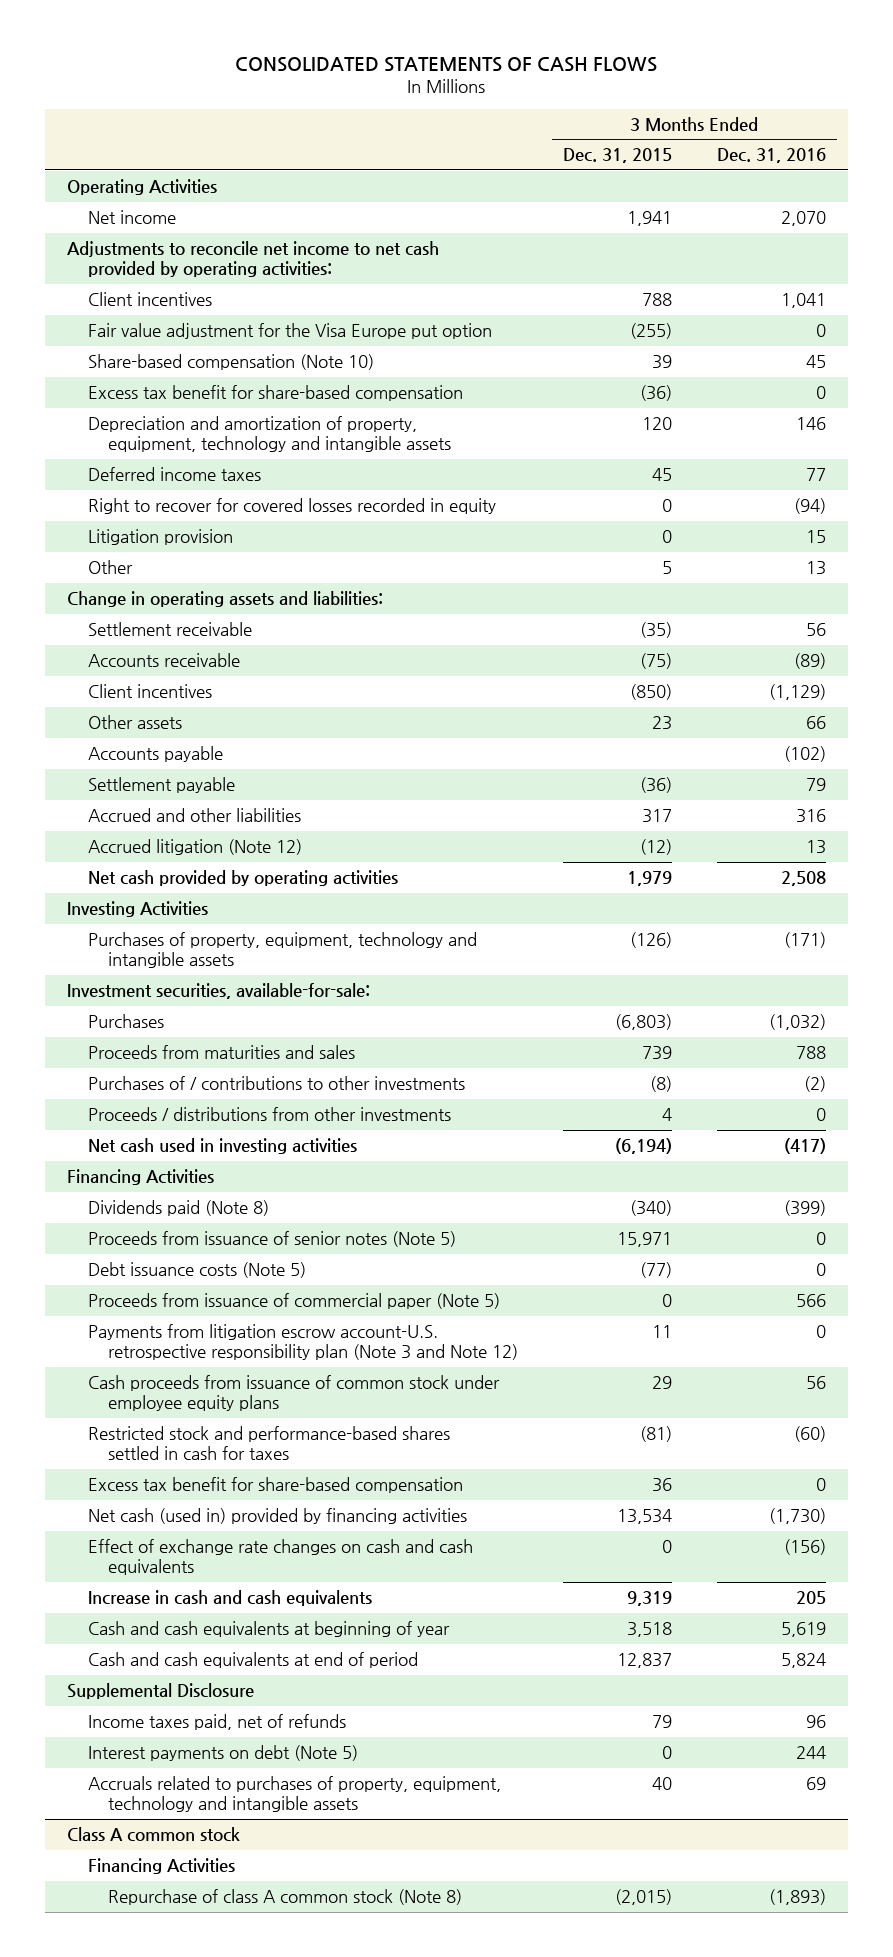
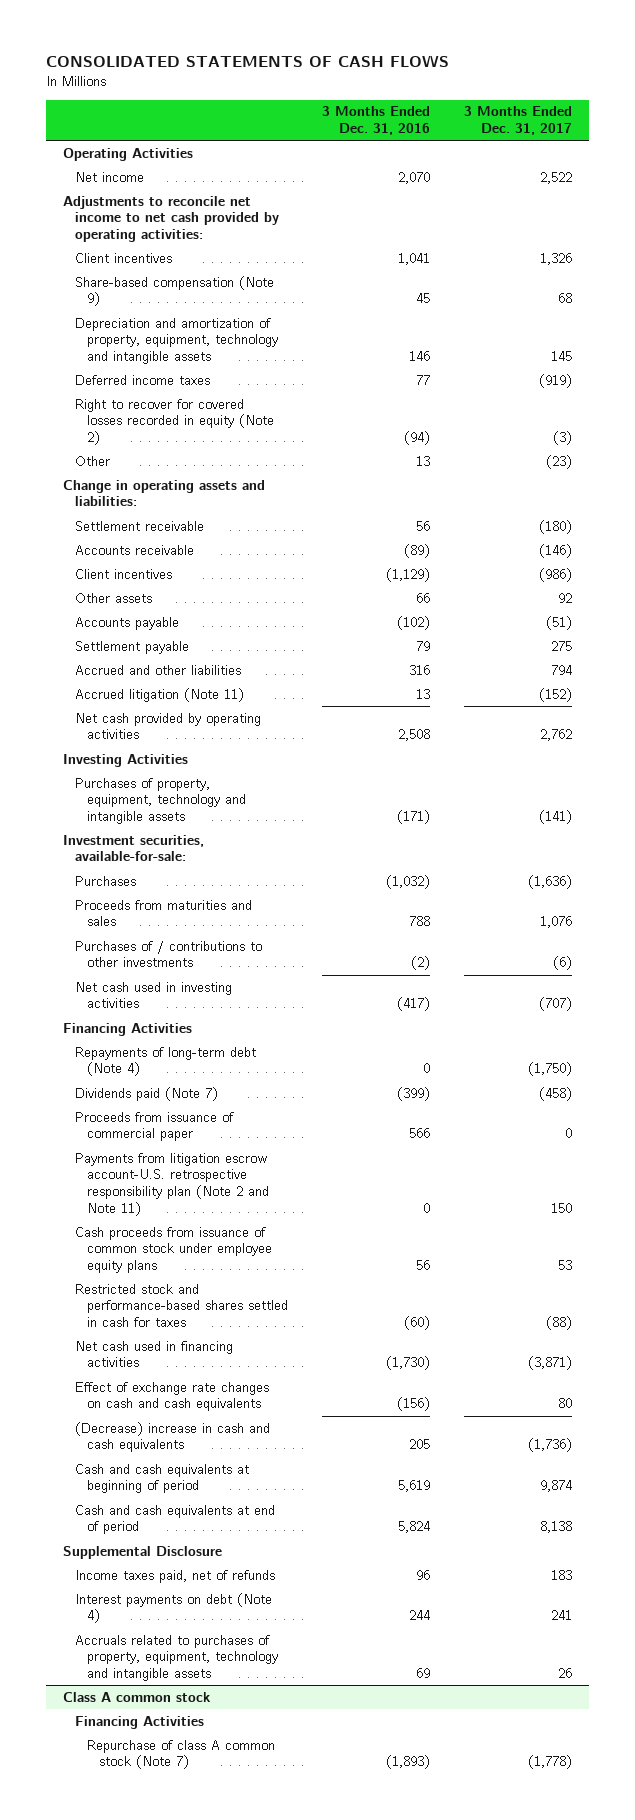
[562,148,672,164] Dec. 31, 2015 -> none
none -> [464,106,573,136] 3 Months Ended Dec. 31, 2017
[87,322,492,339] Fair value adjustment for the Visa Europe put option -> none
[87,384,463,401] Excess tax benefit for share-based compensation -> none
[87,353,374,370] Share-based compensation (Note 10) -> [74,275,274,307] Share-based compensation (Note 9)
[87,528,233,545] Litigation provision -> none
[87,497,496,514] Right to recover for covered losses recorded in equity -> [74,398,275,446] Right to recover for covered losses recorded in equity (Note 2)
[87,838,302,855] Accrued litigation (Note 12) -> [74,687,244,702] Accrued litigation (Note 11)
[87,1106,451,1121] Proceeds / distributions from other investments -> none
[87,1230,456,1247] Proceeds from issuance of senior notes (Note 5) -> none
[87,1261,306,1278] Debt issuance costs (Note 5) -> none
none -> [74,1046,256,1077] Repayments of long-term debt (Note 4)
[87,1199,269,1216] Dividends paid (Note 8) -> [74,1086,218,1101] Dividends paid (Note 7)
[87,1292,500,1309] Proceeds from issuance of commercial paper (Note 5) -> [74,1111,234,1142] Proceeds from issuance of commercial paper
[87,1323,519,1361] Payments from litigation escrow account-U.S. retrospective responsibility plan (Note 3 and Note 12) -> [74,1152,270,1216] Payments from litigation escrow account-U.S. retrospective responsibility plan (Note 2 and Note 11)
[87,1476,463,1493] Excess tax benefit for share-based compensation -> none
[87,1507,467,1524] Net cash (used in) provided by financing activities -> [74,1340,233,1368] Net cash used in financing activities
[87,1589,372,1606] Increase in cash and cash equivalents -> [74,1421,270,1453] (Decrease) increase in cash and cash equivalents
[87,1620,450,1637] Cash and cash equivalents at beginning of year -> [74,1463,249,1494] Cash and cash equivalents at beginning of period
[87,1744,358,1761] Interest payments on debt (Note 5) -> [74,1592,272,1624] Interest payments on debt (Note 4)
[108,1888,463,1905] Repurchase of class A common stock (Note 8) -> [87,1739,276,1770] Repurchase of class A common stock (Note 7)

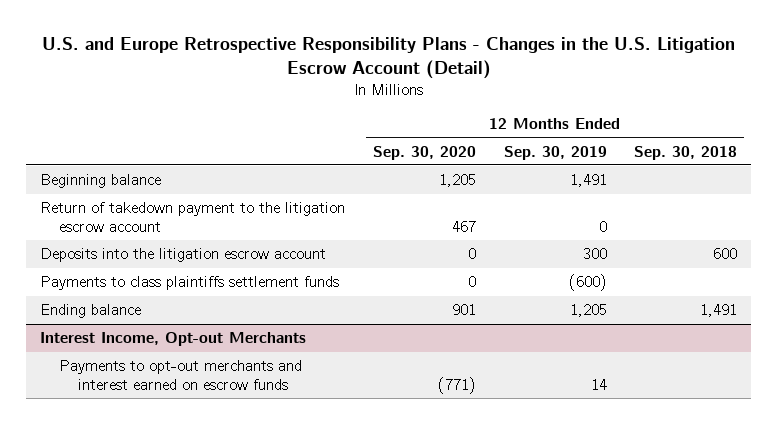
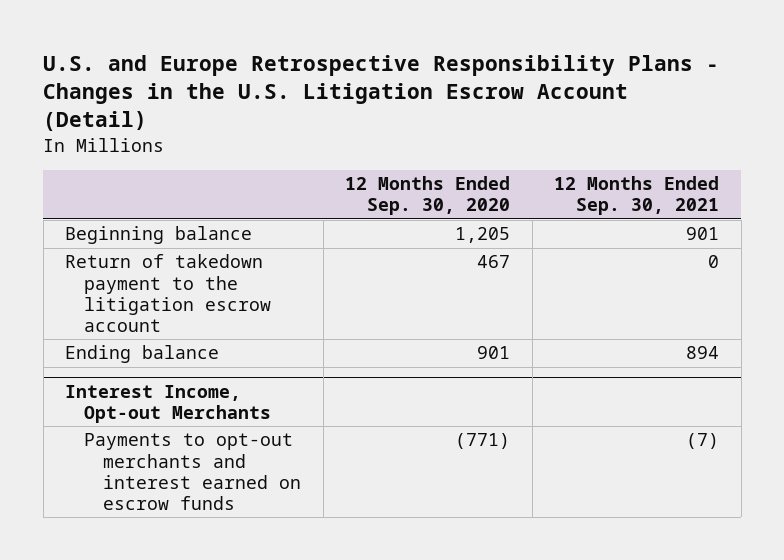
[503,145,607,160] Sep. 30, 2019 -> none
[634,145,738,160] Sep. 30, 2018 -> none
none -> [554,176,720,216] 12 Months Ended Sep. 30, 2021
[39,248,326,263] Deposits into the litigation escrow account -> none
[39,276,339,291] Payments to class plaintiffs settlement funds -> none

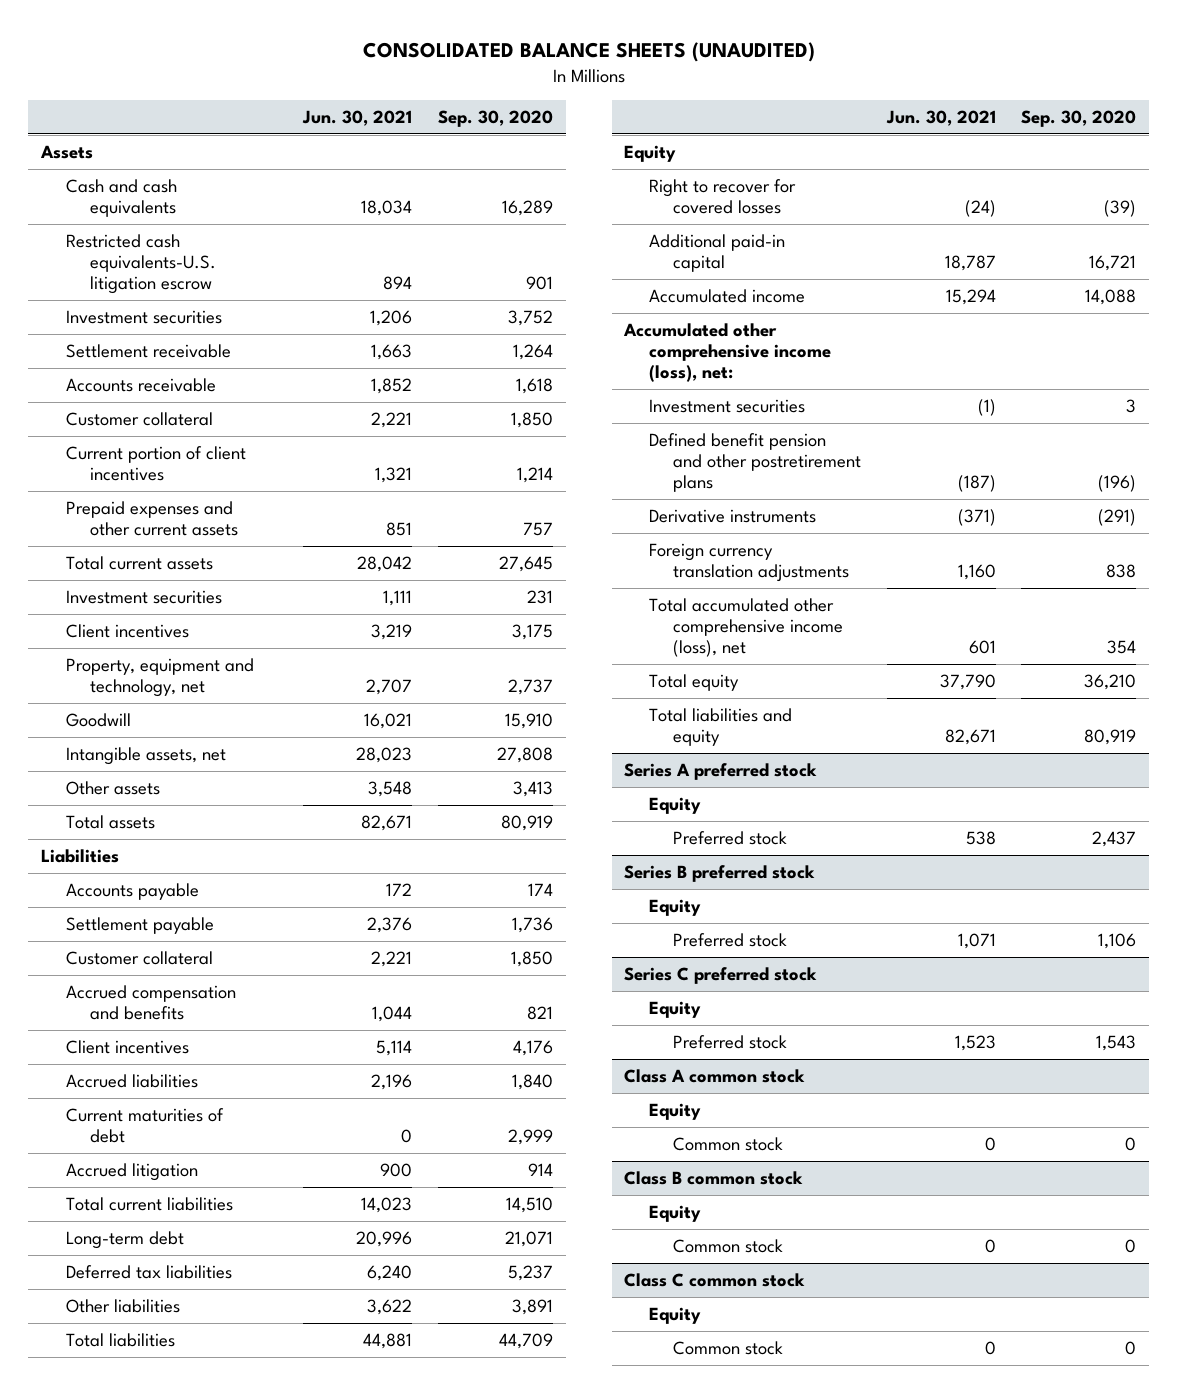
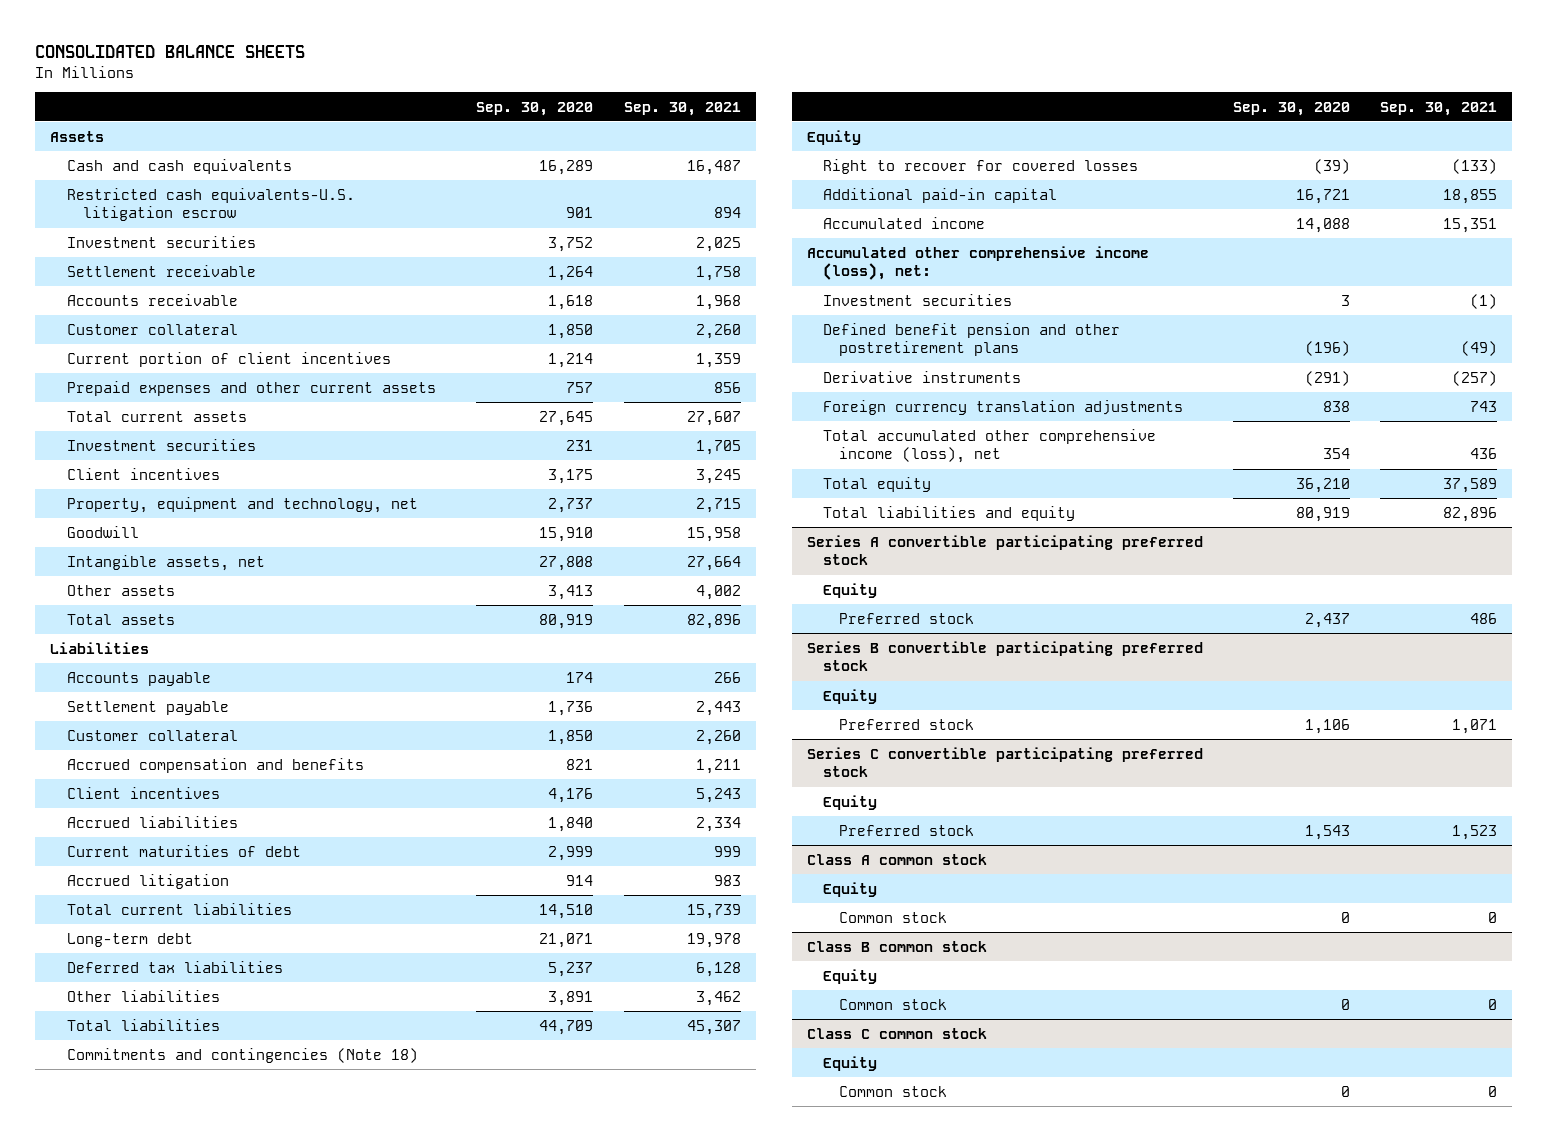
[362,42,815,63] CONSOLIDATED BALANCE SHEETS (UNAUDITED) -> [35,44,306,58] CONSOLIDATED BALANCE SHEETS
[302,110,413,127] Jun. 30, 2021 -> none
none -> [623,101,741,116] Sep. 30, 2021
none -> [66,1047,418,1063] Commitments and contingencies (Note 18)
[624,762,818,780] Series A preferred stock -> [806,534,1203,566] Series A convertible participating preferred stock
[624,864,816,882] Series B preferred stock -> [806,640,1203,672] Series B convertible participating preferred stock
[624,966,818,984] Series C preferred stock -> [806,746,1203,778] Series C convertible participating preferred stock

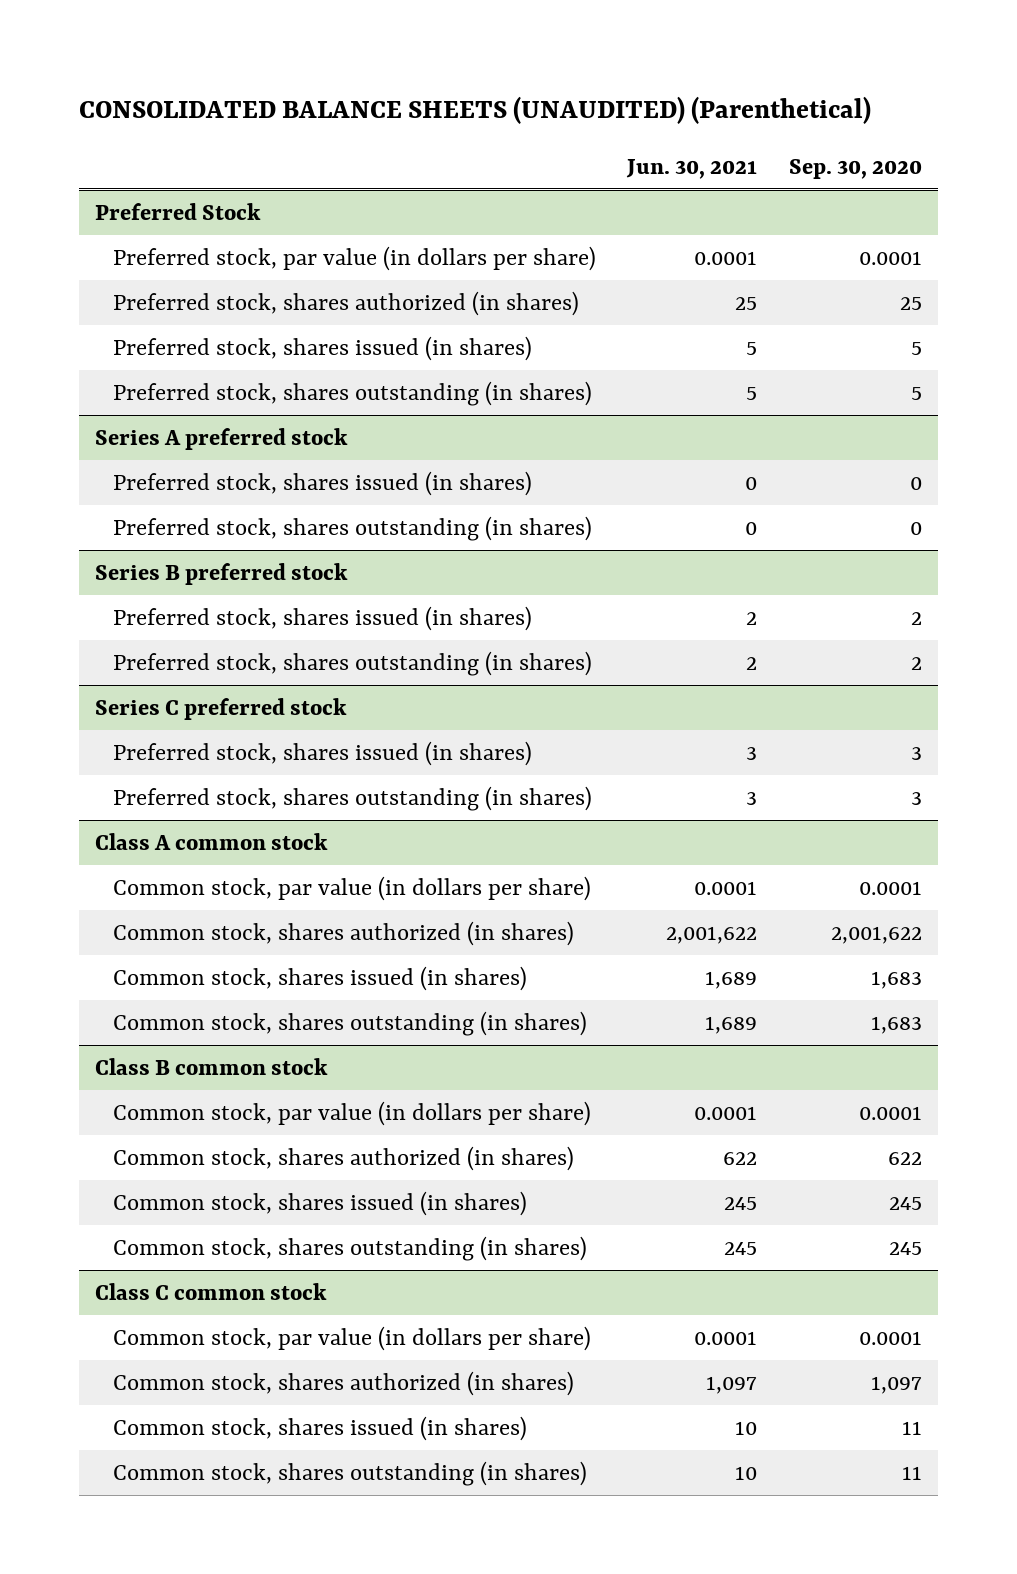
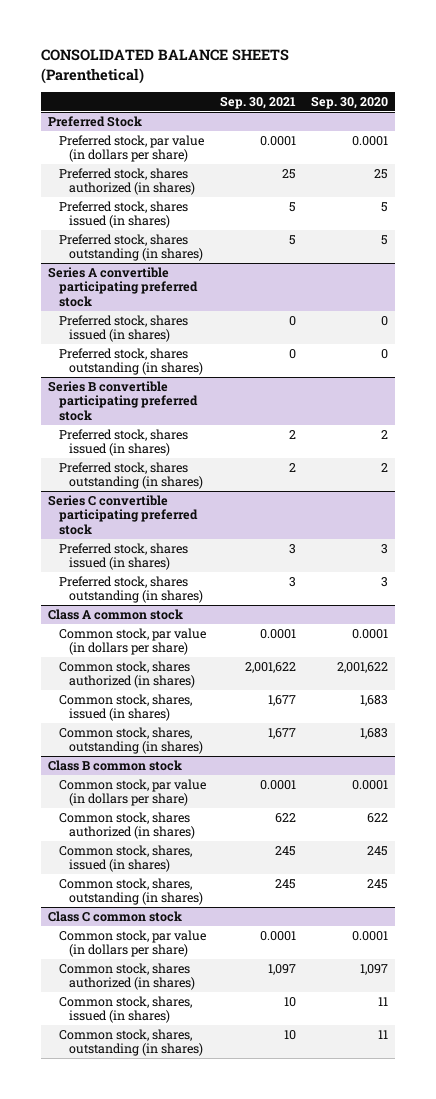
[78,96,871,125] CONSOLIDATED BALANCE SHEETS (UNAUDITED) (Parenthetical) -> [41,49,290,84] CONSOLIDATED BALANCE SHEETS (Parenthetical)
[626,158,758,179] Jun. 30, 2021 -> none
none -> [220,95,297,109] Sep. 30, 2021
[94,427,348,450] Series A preferred stock -> [48,266,198,307] Series A convertible participating preferred stock
[94,562,348,585] Series B preferred stock -> [48,380,198,421] Series B convertible participating preferred stock
[94,697,347,720] Series C preferred stock -> [48,494,198,535] Series C convertible participating preferred stock
[112,965,527,991] Common stock, shares issued (in shares) -> [58,693,192,722] Common stock, shares, issued (in shares)
[112,1010,587,1036] Common stock, shares outstanding (in shares) -> [58,726,203,755] Common stock, shares, outstanding (in shares)
[112,1190,527,1216] Common stock, shares issued (in shares) -> [58,844,192,873] Common stock, shares, issued (in shares)
[112,1235,587,1261] Common stock, shares outstanding (in shares) -> [58,877,203,906] Common stock, shares, outstanding (in shares)
[112,1415,527,1441] Common stock, shares issued (in shares) -> [58,995,192,1024] Common stock, shares, issued (in shares)
[112,1460,587,1486] Common stock, shares outstanding (in shares) -> [58,1028,203,1057] Common stock, shares, outstanding (in shares)

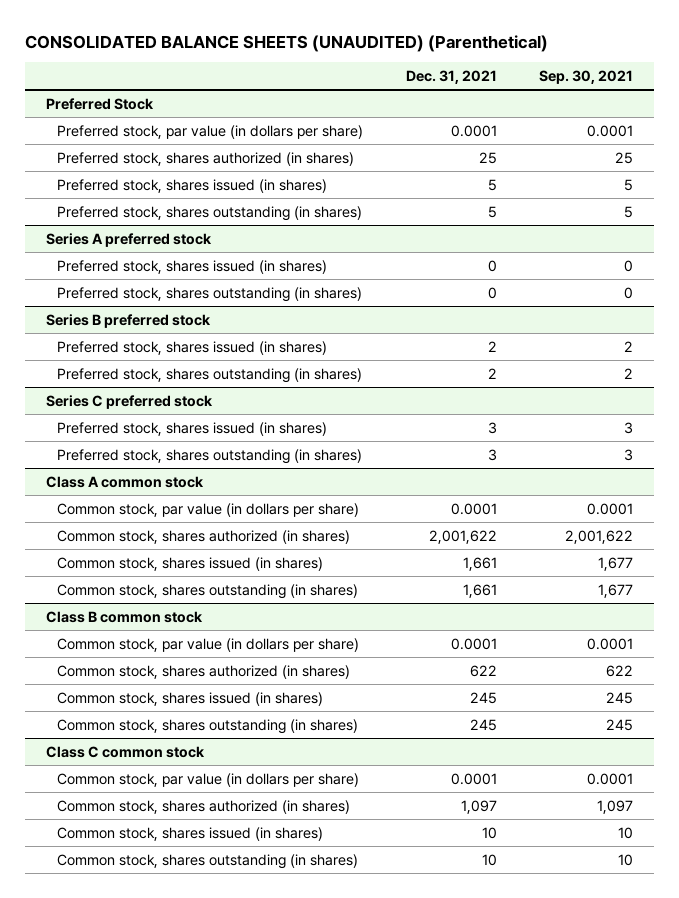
[41,49,290,84] CONSOLIDATED BALANCE SHEETS (Parenthetical) -> [24,34,548,52] CONSOLIDATED BALANCE SHEETS (UNAUDITED) (Parenthetical)
[310,95,388,109] Sep. 30, 2020 -> none
none -> [405,70,497,85] Dec. 31, 2021
[48,266,198,307] Series A convertible participating preferred stock -> [45,232,212,247] Series A preferred stock
[48,380,198,421] Series B convertible participating preferred stock -> [45,313,211,328] Series B preferred stock
[48,494,198,535] Series C convertible participating preferred stock -> [45,394,213,409] Series C preferred stock
[58,693,192,722] Common stock, shares, issued (in shares) -> [57,556,324,571] Common stock, shares issued (in shares)
[58,726,203,755] Common stock, shares, outstanding (in shares) -> [57,583,359,599] Common stock, shares outstanding (in shares)
[58,844,192,873] Common stock, shares, issued (in shares) -> [57,691,324,706] Common stock, shares issued (in shares)
[58,877,203,906] Common stock, shares, outstanding (in shares) -> [57,718,359,734] Common stock, shares outstanding (in shares)
[58,995,192,1024] Common stock, shares, issued (in shares) -> [57,826,324,841] Common stock, shares issued (in shares)
[58,1028,203,1057] Common stock, shares, outstanding (in shares) -> [57,853,359,869] Common stock, shares outstanding (in shares)

